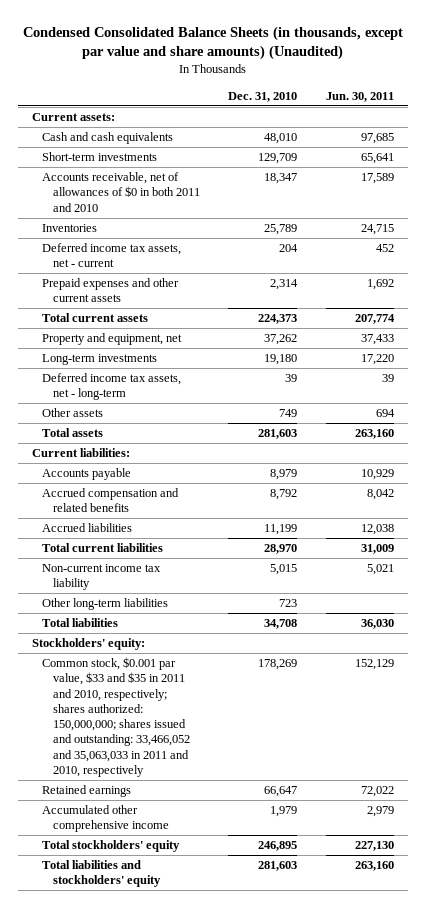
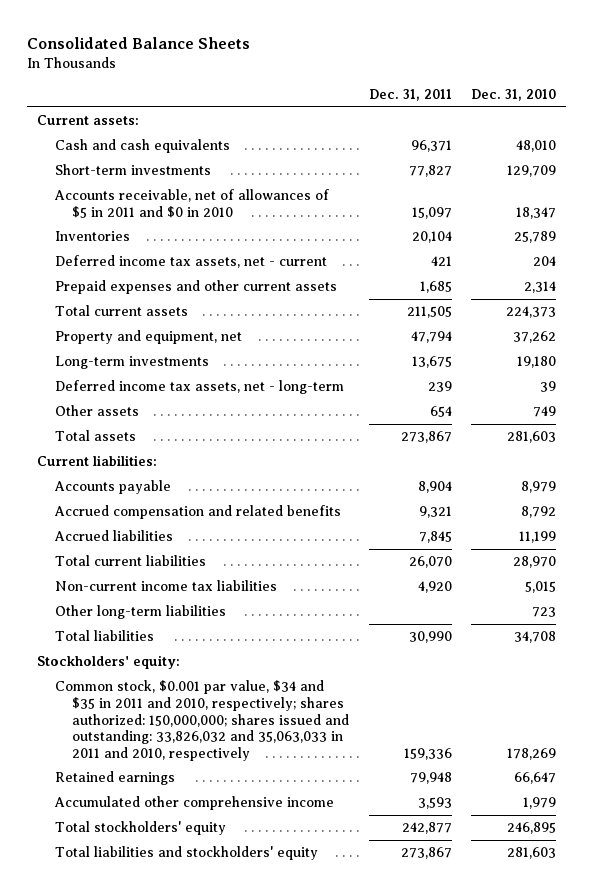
[23,26,404,61] Condensed Consolidated Balance Sheets (in thousands, except par value and share amounts) (Unaudited) -> [27,36,251,49] Consolidated Balance Sheets
[326,91,395,102] Jun. 30, 2011 -> none
none -> [368,89,452,102] Dec. 31, 2011
[42,172,200,212] Accounts receivable, net of allowances of $0 in both 2011 and 2010 -> [53,189,329,218] Accounts receivable, net of allowances of $5 in 2011 and $0 in 2010
[42,564,162,591] Non-current income tax liability -> [54,580,277,592] Non-current income tax liabilities
[42,657,190,778] Common stock, $0.001 par value, $33 and $35 in 2011 and 2010, respectively; shares authorized: 150,000,000; shares issued and outstanding: 33,466,052 and 35,063,033 in 2011 and 2010, respectively -> [54,680,350,761] Common stock, $0.001 par value, $34 and $35 in 2011 and 2010, respectively; shares authorized: 150,000,000; shares issued and outstanding: 33,826,032 and 35,063,033 in 2011 and 2010, respectively

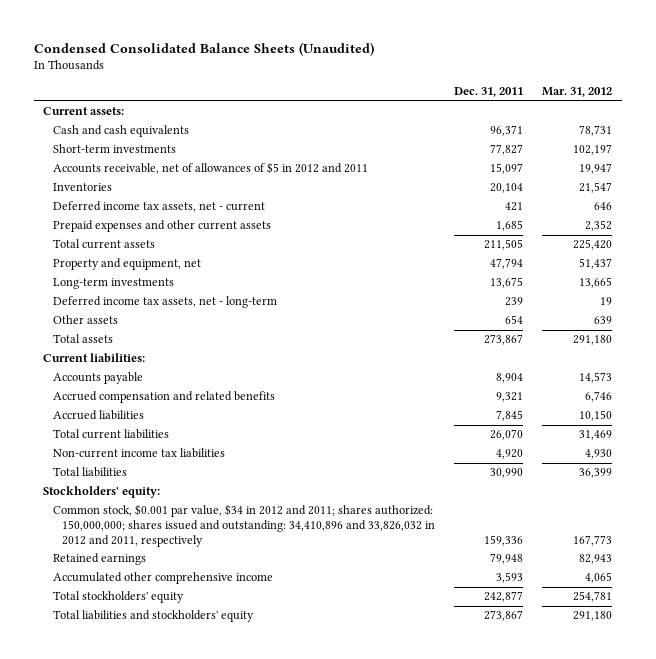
[27,36,251,49] Consolidated Balance Sheets -> [33,41,374,56] Condensed Consolidated Balance Sheets (Unaudited)
[471,89,557,102] Dec. 31, 2010 -> none
none -> [542,87,613,98] Mar. 31, 2012
[53,189,329,218] Accounts receivable, net of allowances of $5 in 2011 and $0 in 2010 -> [52,162,368,175] Accounts receivable, net of allowances of $5 in 2012 and 2011
[54,605,226,620] Other long-term liabilities -> none
[54,680,350,761] Common stock, $0.001 par value, $34 and $35 in 2011 and 2010, respectively; shares authorized: 150,000,000; shares issued and outstanding: 33,826,032 and 35,063,033 in 2011 and 2010, respectively -> [52,504,436,547] Common stock, $0.001 par value, $34 in 2012 and 2011; shares authorized: 150,000,000; shares issued and outstanding: 34,410,896 and 33,826,032 in 2012 and 2011, respectively

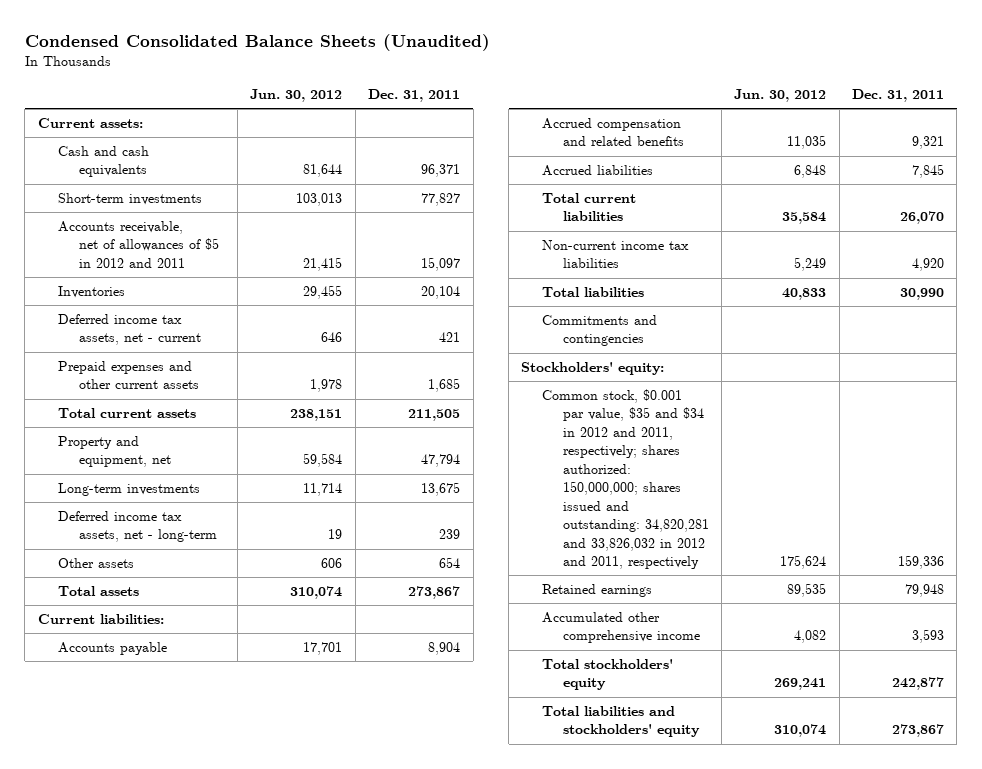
[542,87,613,98] Mar. 31, 2012 -> none
none -> [250,89,343,103] Jun. 30, 2012
none -> [541,314,657,347] Commitments and contingencies
[52,504,436,547] Common stock, $0.001 par value, $34 in 2012 and 2011; shares authorized: 150,000,000; shares issued and outstanding: 34,410,896 and 33,826,032 in 2012 and 2011, respectively -> [541,388,709,570] Common stock, $0.001 par value, $35 and $34 in 2012 and 2011, respectively; shares authorized: 150,000,000; shares issued and outstanding: 34,820,281 and 33,826,032 in 2012 and 2011, respectively

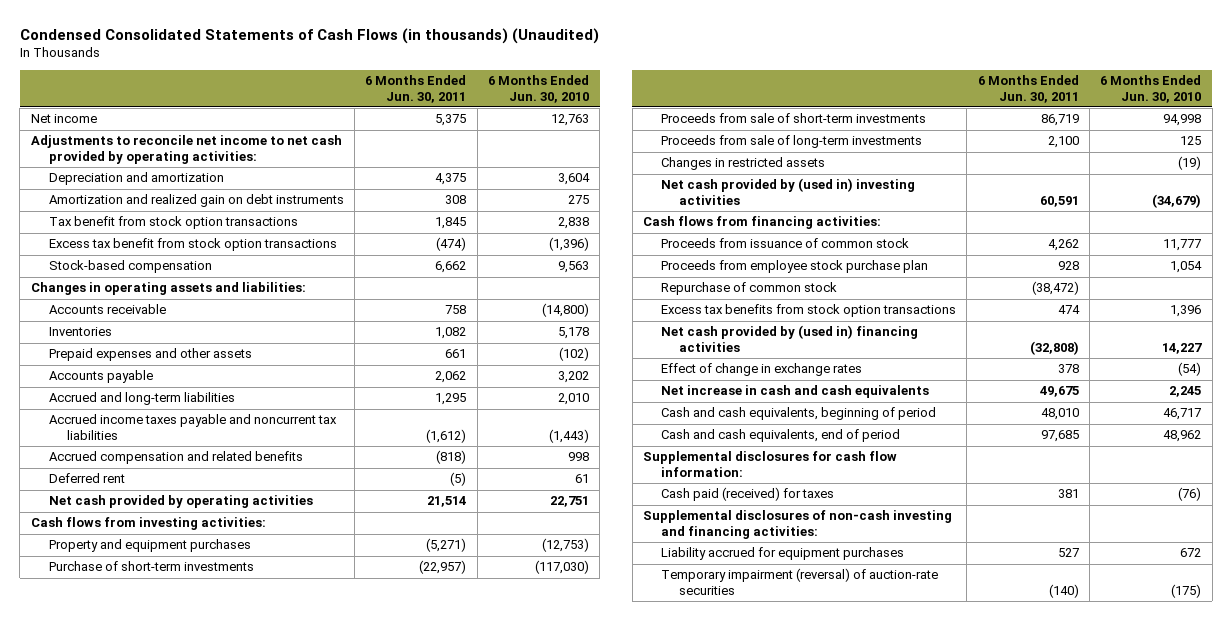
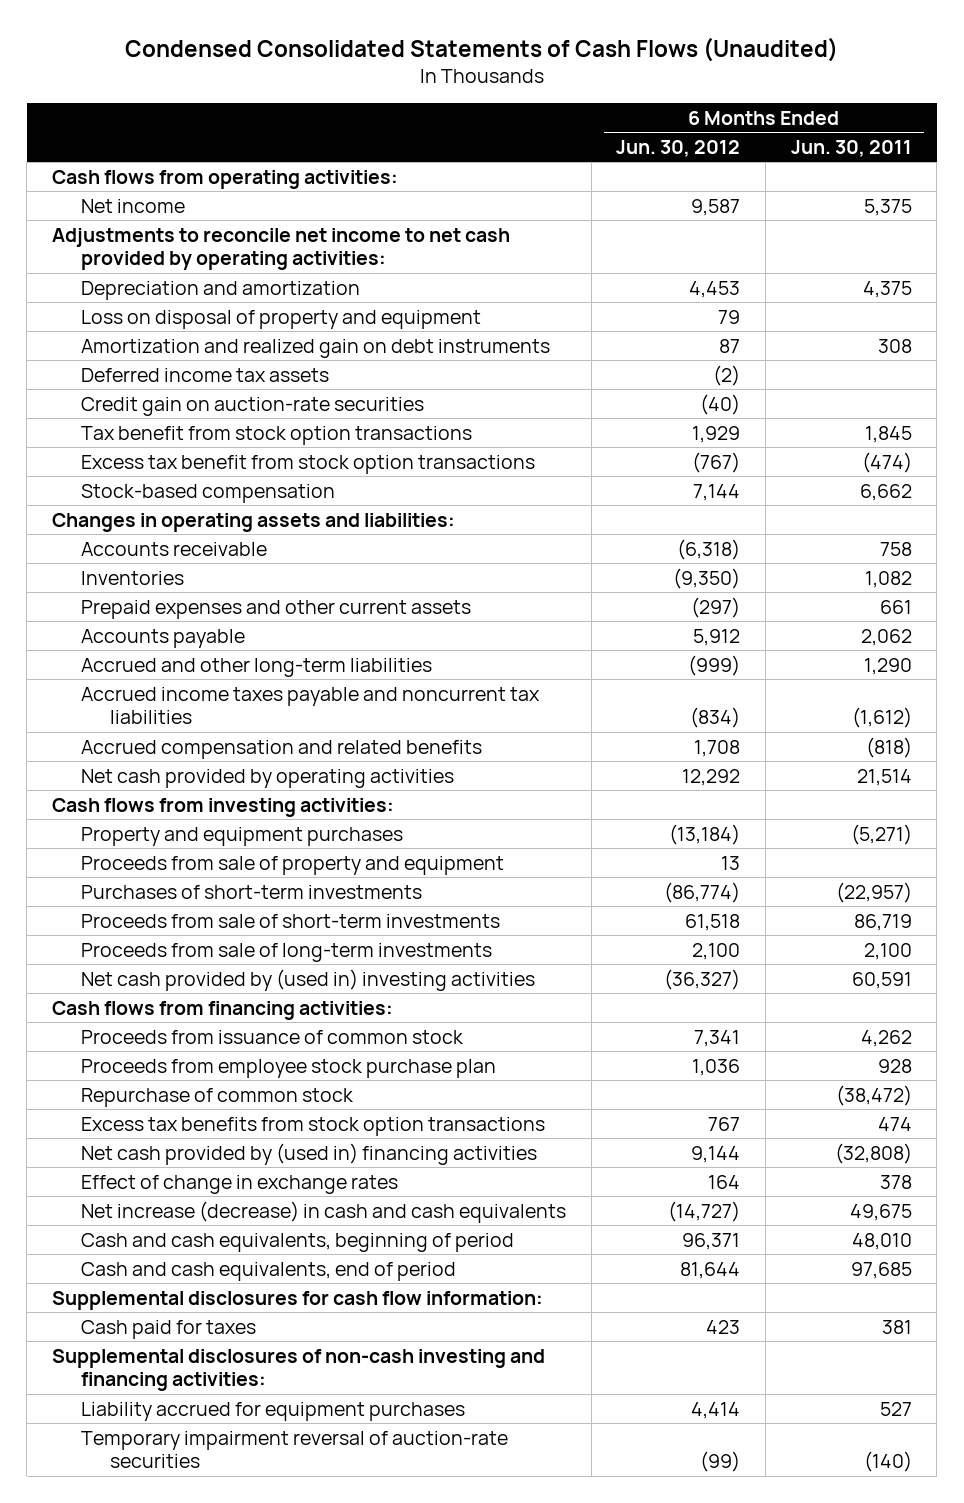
[19,27,599,44] Condensed Consolidated Statements of Cash Flows (in thousands) (Unaudited) -> [124,37,838,63] Condensed Consolidated Statements of Cash Flows (Unaudited)
[488,75,590,103] 6 Months Ended Jun. 30, 2010 -> none
none -> [616,139,741,157] Jun. 30, 2012
none -> [52,169,399,189] Cash flows from operating activities:
none -> [80,309,481,329] Loss on disposal of property and equipment
none -> [80,367,329,382] Deferred income tax assets
none -> [80,396,424,416] Credit gain on auction-rate securities
[48,348,252,362] Prepaid expenses and other assets -> [80,599,471,619] Prepaid expenses and other current assets
[48,392,235,406] Accrued and long-term liabilities -> [80,657,432,677] Accrued and other long-term liabilities
[435,393,467,406] 1,295 -> [863,657,912,675] 1,290
[48,473,125,484] Deferred rent -> none
none -> [80,855,504,875] Proceeds from sale of property and equipment
[48,561,254,572] Purchase of short-term investments -> [80,884,422,899] Purchases of short-term investments
[661,157,826,171] Changes in restricted assets -> none
[661,385,930,399] Net increase in cash and cash equivalents -> [80,1200,566,1223] Net increase (decrease) in cash and cash equivalents
[661,487,835,502] Cash paid (received) for taxes -> [80,1319,256,1339] Cash paid for taxes
[661,568,939,595] Temporary impairment (reversal) of auction-rate securities -> [80,1430,508,1469] Temporary impairment reversal of auction-rate securities

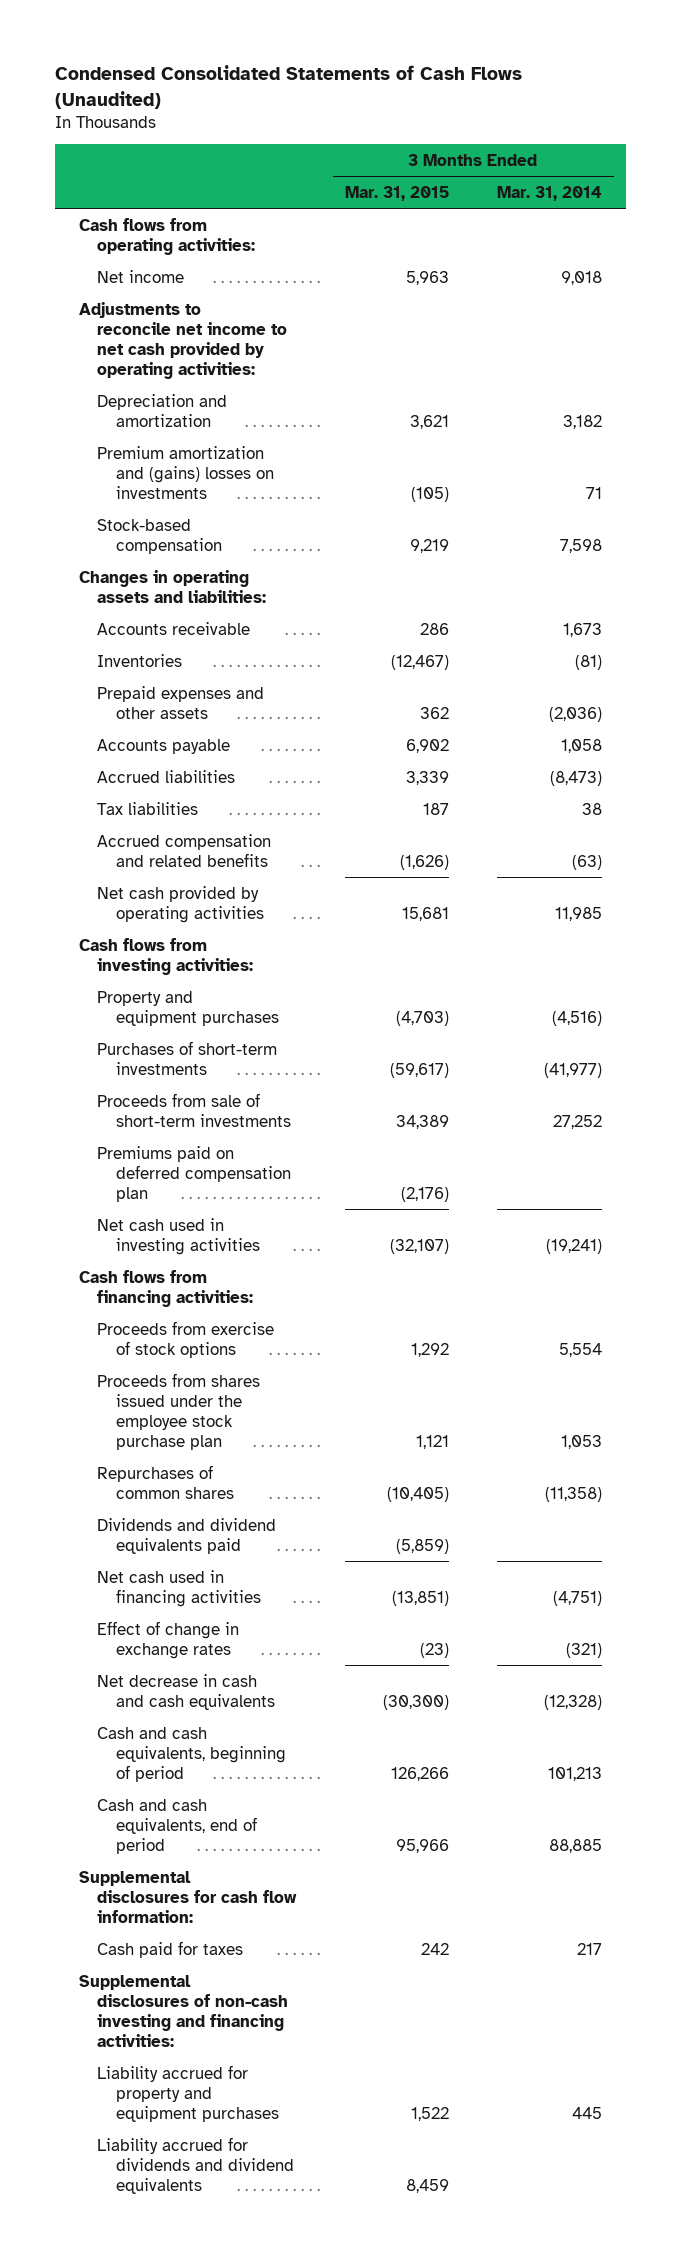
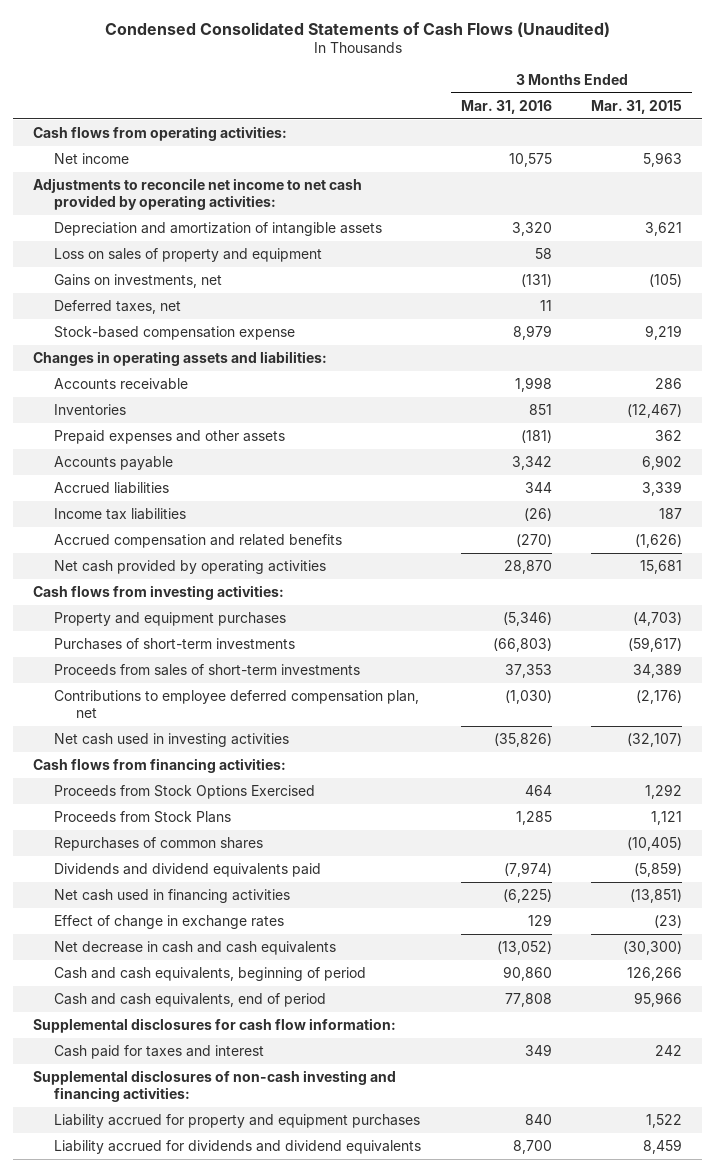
[497,185,603,201] Mar. 31, 2014 -> none
none -> [460,99,552,114] Mar. 31, 2016
[97,445,274,499] Premium amortization and (gains) losses on investments -> none
[97,393,228,427] Depreciation and amortization -> [54,221,383,236] Depreciation and amortization of intangible assets
none -> [54,247,323,262] Loss on sales of property and equipment
none -> [54,273,223,288] Gains on investments, net
none -> [54,299,182,314] Deferred taxes, net
[97,518,222,554] Stock-based compensation -> [54,325,296,340] Stock-based compensation expense
[97,801,199,815] Tax liabilities -> [54,507,187,520] Income tax liabilities
[97,1092,291,1127] Proceeds from sale of short-term investments -> [54,663,361,676] Proceeds from sales of short-term investments
[97,1145,291,1202] Premiums paid on deferred compensation plan -> [54,689,420,718] Contributions to employee deferred compensation plan, net
[97,1320,275,1358] Proceeds from exercise of stock options -> [54,784,316,799] Proceeds from Stock Options Exercised
[97,1372,261,1450] Proceeds from shares issued under the employee stock purchase plan -> [54,810,232,823] Proceeds from Stock Plans
[97,1940,244,1958] Cash paid for taxes -> [54,1044,265,1059] Cash paid for taxes and interest

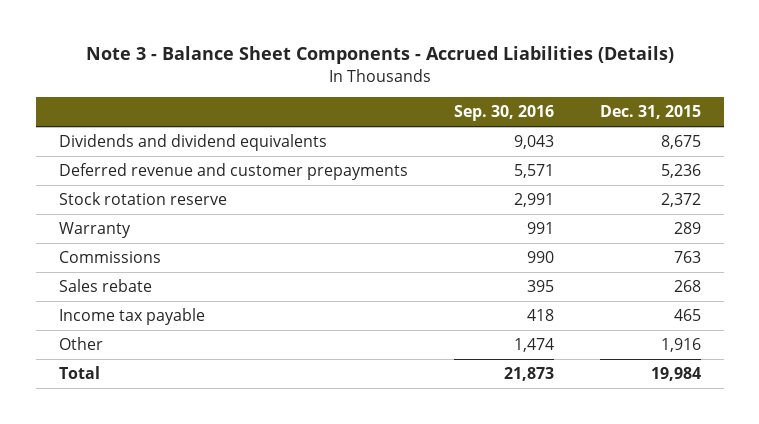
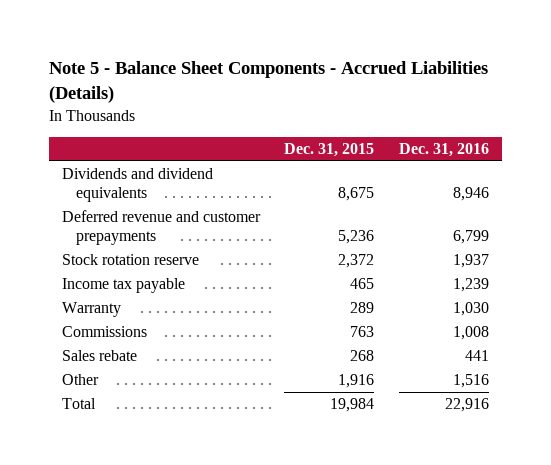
[85,46,674,65] Note 3 - Balance Sheet Components - Accrued Liabilities (Details) -> [49,60,489,103] Note 5 - Balance Sheet Components - Accrued Liabilities (Details)
[453,105,554,122] Sep. 30, 2016 -> none
none -> [399,142,490,157] Dec. 31, 2016
[58,308,205,326] Income tax payable -> [61,278,185,294] Income tax payable

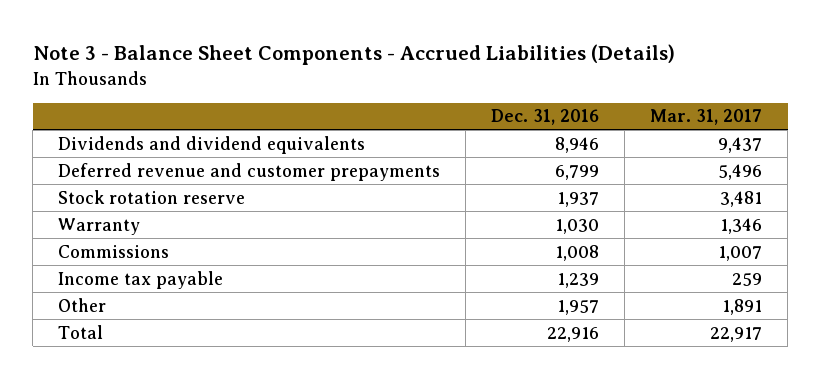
[49,60,489,103] Note 5 - Balance Sheet Components - Accrued Liabilities (Details) -> [32,44,675,66] Note 3 - Balance Sheet Components - Accrued Liabilities (Details)
[284,142,375,157] Dec. 31, 2015 -> none
none -> [650,109,763,126] Mar. 31, 2017
[61,350,137,362] Sales rebate -> none
[61,278,185,294] Income tax payable -> [58,270,224,289] Income tax payable
[453,374,490,389] 1,516 -> [557,299,600,315] 1,957

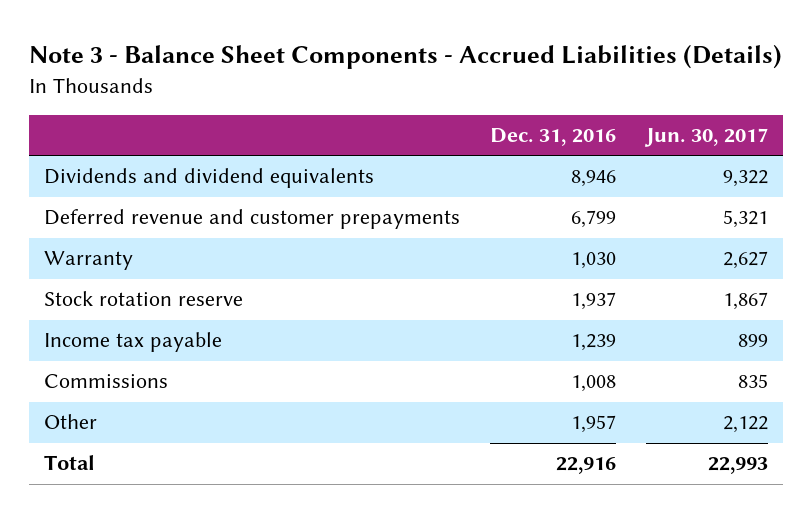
[650,109,763,126] Mar. 31, 2017 -> none
none -> [643,128,768,148] Jun. 30, 2017
[58,189,246,204] Stock rotation reserve -> [43,291,243,307] Stock rotation reserve
[58,244,170,258] Commissions -> [43,374,168,389] Commissions

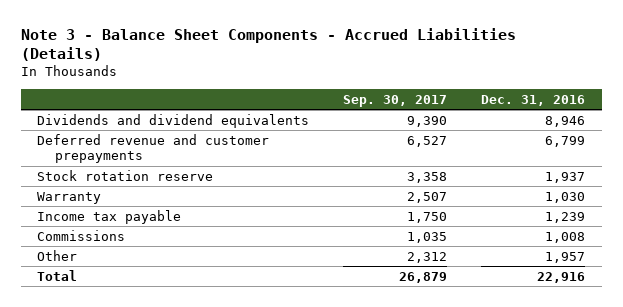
[643,128,768,148] Jun. 30, 2017 -> none
none -> [343,94,448,107] Sep. 30, 2017
[43,251,133,271] Warranty -> [37,191,102,204] Warranty

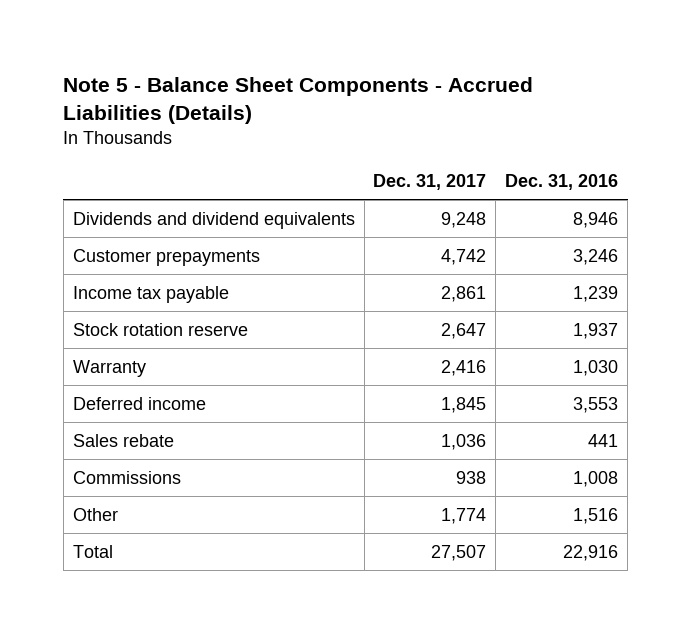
[20,27,516,62] Note 3 - Balance Sheet Components - Accrued Liabilities (Details) -> [63,76,534,124] Note 5 - Balance Sheet Components - Accrued Liabilities (Details)
[343,94,448,107] Sep. 30, 2017 -> none
none -> [373,174,487,191] Dec. 31, 2017
[37,133,270,164] Deferred revenue and customer prepayments -> none
none -> [72,248,260,266] Customer prepayments
[37,209,182,224] Income tax payable -> [72,285,229,303] Income tax payable
none -> [72,396,206,410] Deferred income
none -> [72,433,174,447] Sales rebate
[545,251,586,263] 1,957 -> [573,507,619,524] 1,516

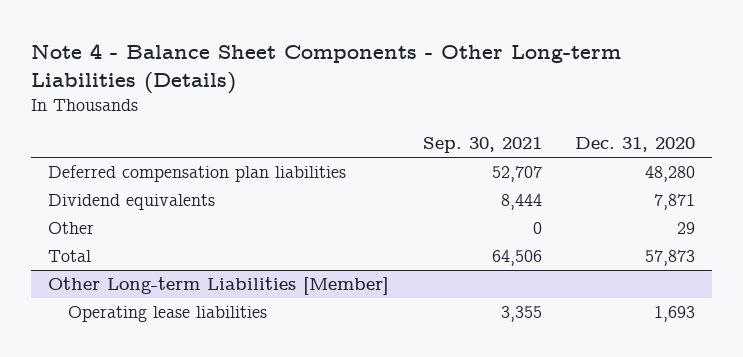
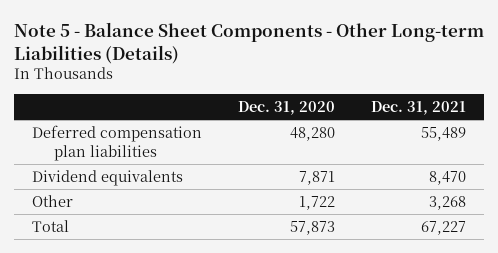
[31,43,622,95] Note 4 - Balance Sheet Components - Other Long-term Liabilities (Details) -> [13,21,484,64] Note 5 - Balance Sheet Components - Other Long-term Liabilities (Details)
[422,137,542,154] Sep. 30, 2021 -> none
none -> [371,101,467,116] Dec. 31, 2021
[677,222,696,235] 29 -> [298,196,335,211] 1,722
[47,277,389,296] Other Long-term Liabilities [Member] -> none
[67,306,267,323] Operating lease liabilities -> none

